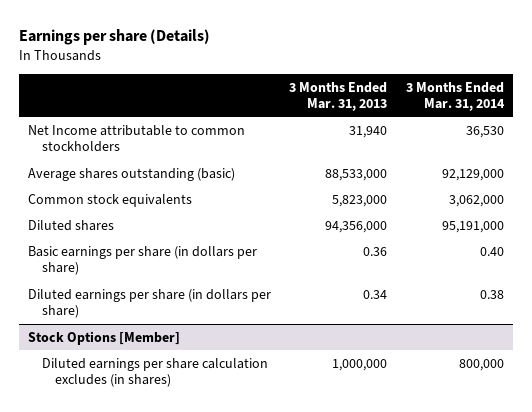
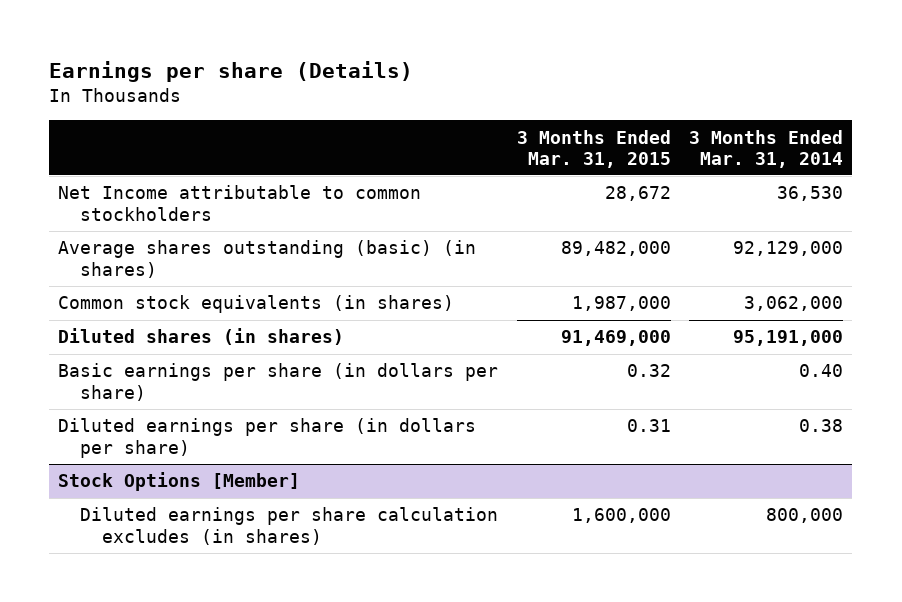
[289,81,388,111] 3 Months Ended Mar. 31, 2013 -> none
none -> [516,129,671,168] 3 Months Ended Mar. 31, 2015
[28,167,236,181] Average shares outstanding (basic) -> [58,240,477,278] Average shares outstanding (basic) (in shares)
[28,193,193,207] Common stock equivalents -> [58,295,455,314] Common stock equivalents (in shares)
[28,219,115,231] Diluted shares -> [58,328,345,346] Diluted shares (in shares)

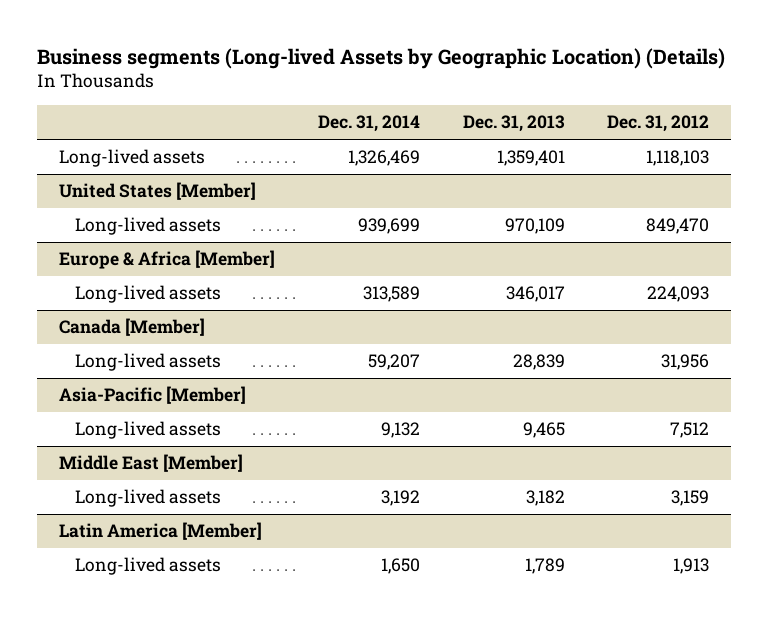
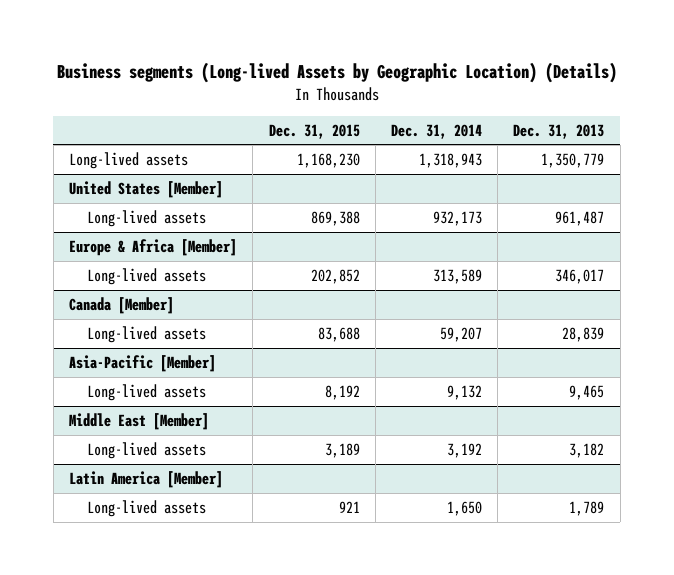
[607,114,710,132] Dec. 31, 2012 -> none
none -> [268,123,360,139] Dec. 31, 2015
[347,150,420,167] 1,326,469 -> [418,152,482,168] 1,318,943
[496,150,565,167] 1,359,401 -> [541,152,605,168] 1,350,779
[357,218,420,235] 939,699 -> [432,210,482,226] 932,173
[504,218,565,235] 970,109 -> [555,210,605,226] 961,487

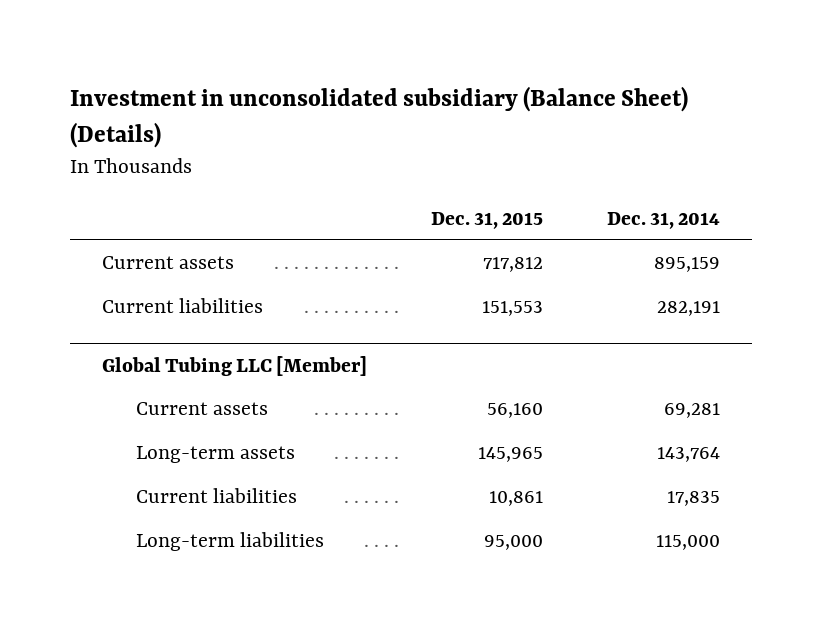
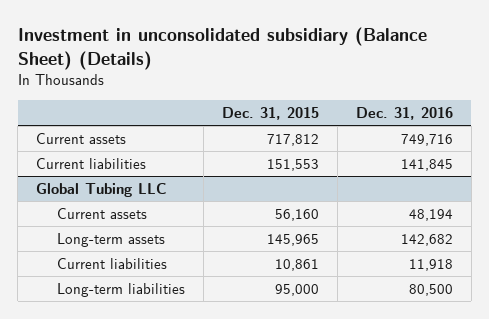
[606,211,720,229] Dec. 31, 2014 -> none
none -> [355,107,453,121] Dec. 31, 2016
[102,356,368,377] Global Tubing LLC [Member] -> [36,182,168,197] Global Tubing LLC

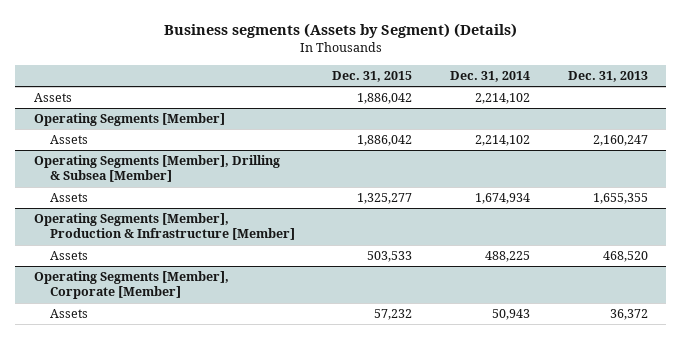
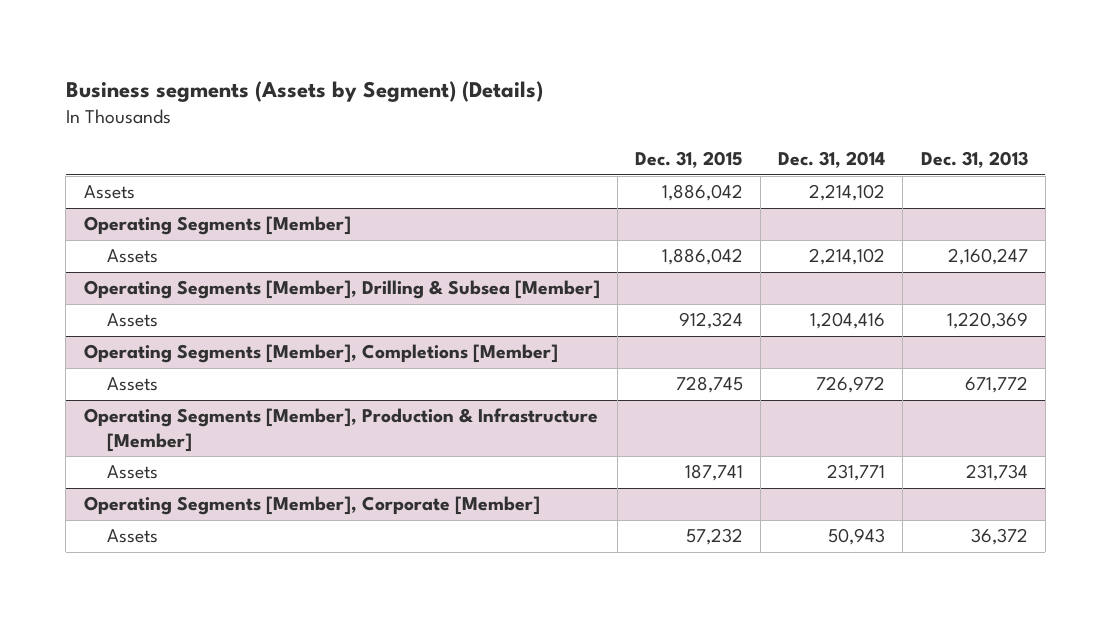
[357,193,413,205] 1,325,277 -> [678,312,743,330] 912,324
[475,193,531,205] 1,674,934 -> [810,312,886,330] 1,204,416
[592,193,648,205] 1,655,355 -> [946,312,1028,330] 1,220,369
none -> [83,344,558,364] Operating Segments [Member], Completions [Member]
none -> [107,377,159,392] Assets
[367,251,413,263] 503,533 -> [684,464,743,482] 187,741
[485,251,531,263] 488,225 -> [827,464,886,482] 231,771
[602,251,648,263] 468,520 -> [965,464,1028,482] 231,734

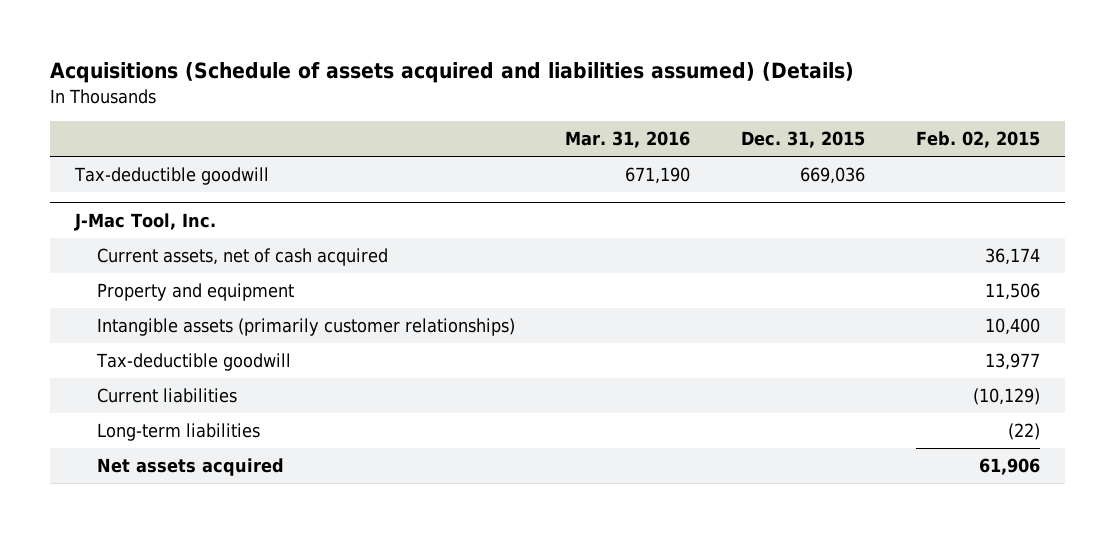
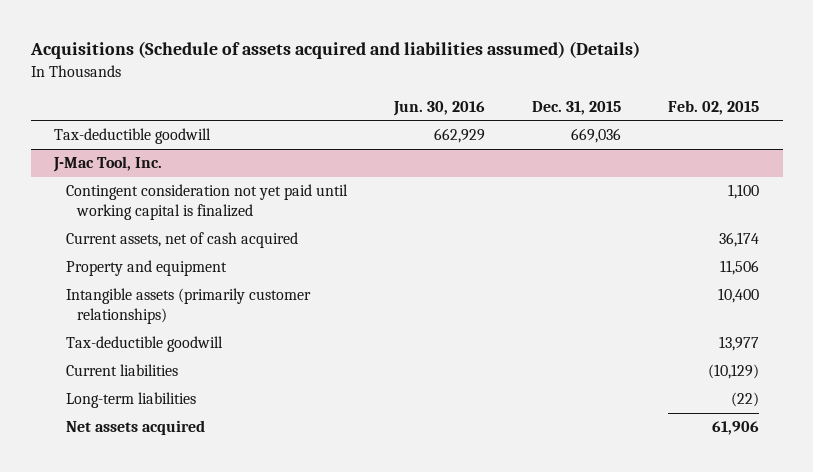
[565,131,691,149] Mar. 31, 2016 -> none
none -> [392,100,485,116] Jun. 30, 2016
none -> [65,184,348,221] Contingent consideration not yet paid until working capital is finalized

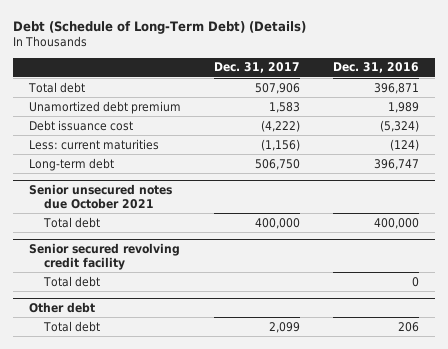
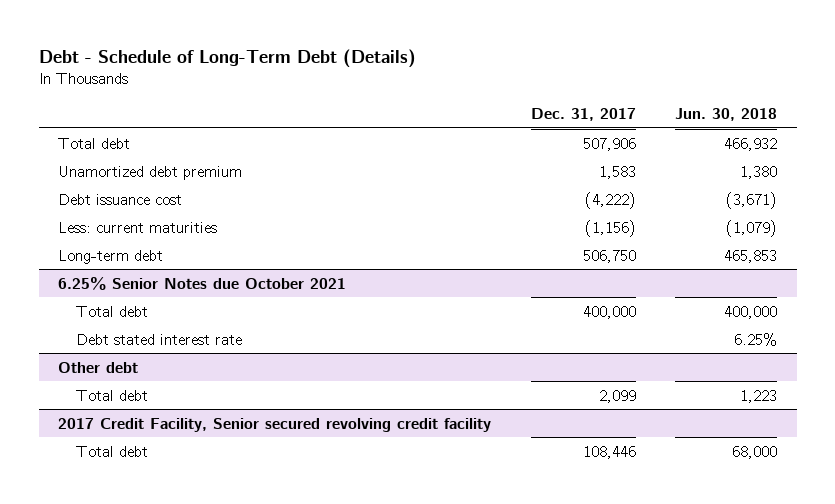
[12,20,306,34] Debt (Schedule of Long-Term Debt) (Details) -> [38,48,416,68] Debt - Schedule of Long-Term Debt (Details)
[332,62,419,74] Dec. 31, 2016 -> none
none -> [674,107,777,121] Jun. 30, 2018
[29,183,173,210] Senior unsecured notes due October 2021 -> [58,276,347,290] 6.25% Senior Notes due October 2021
[29,242,181,271] Senior secured revolving credit facility -> none
[43,275,101,287] Total debt -> none
none -> [75,333,242,345] Debt stated interest rate
none -> [58,417,492,432] 2017 Credit Facility, Senior secured revolving credit facility
none -> [75,445,148,457] Total debt

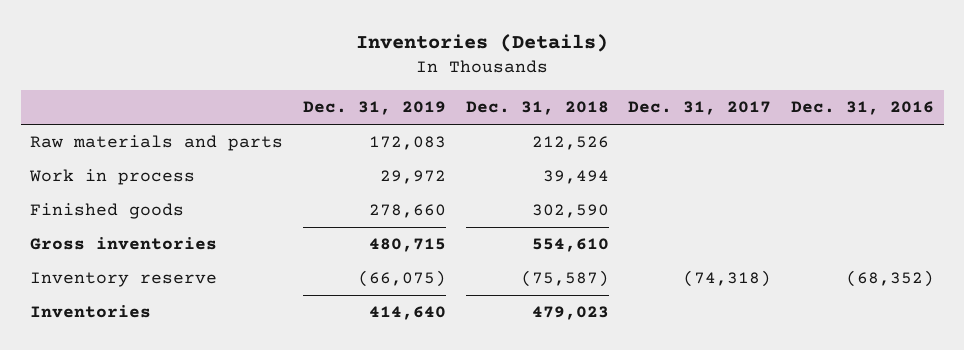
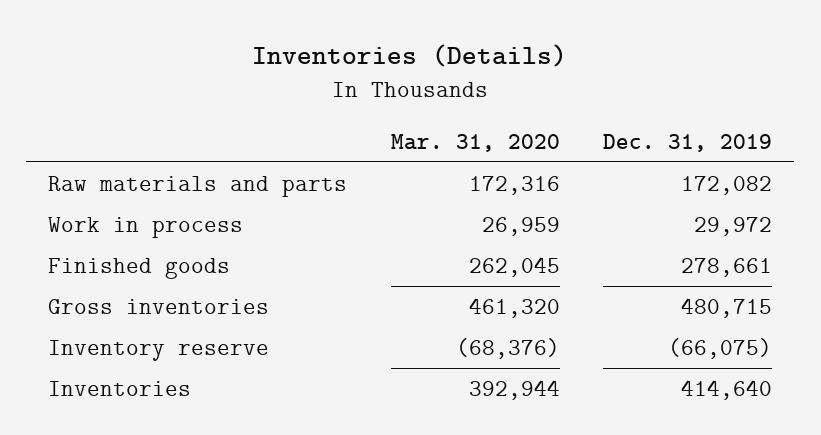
[465,101,609,116] Dec. 31, 2018 -> none
[628,101,772,116] Dec. 31, 2017 -> none
[790,101,934,116] Dec. 31, 2016 -> none
none -> [390,133,560,152] Mar. 31, 2020
[369,136,447,151] 172,083 -> [681,175,773,195] 172,082
[369,204,447,219] 278,660 -> [681,257,773,277] 278,661

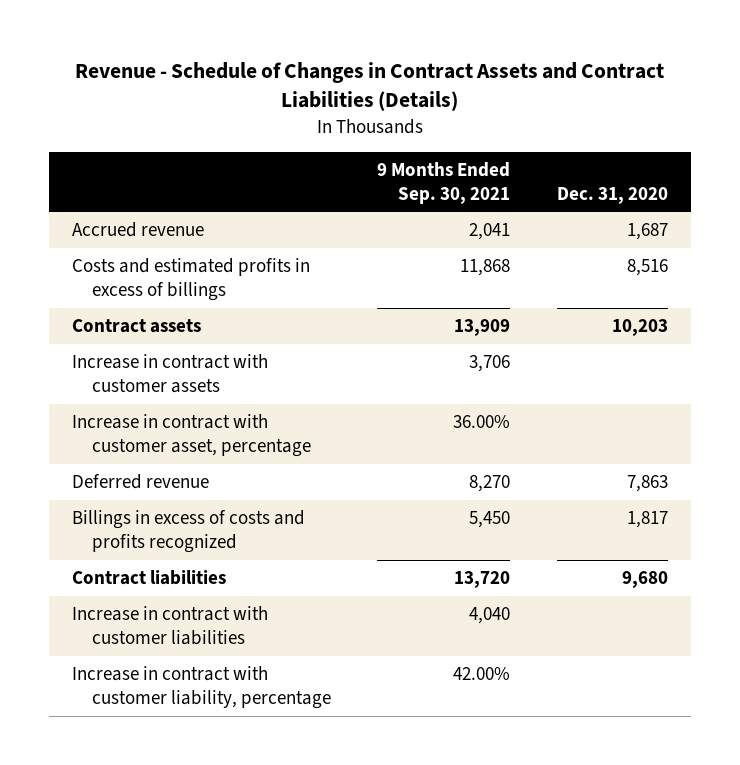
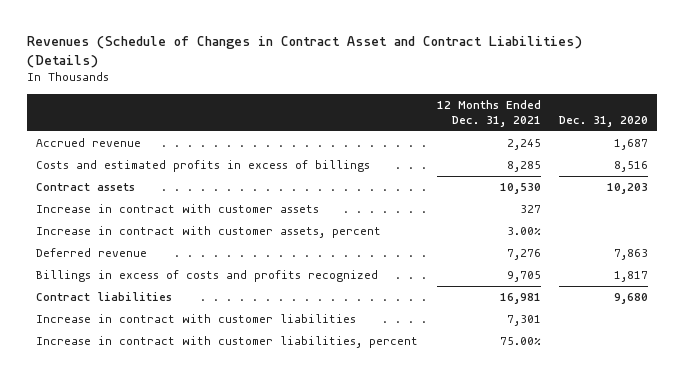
[75,62,665,112] Revenue - Schedule of Changes in Contract Assets and Contract Liabilities (Details) -> [27,36,583,69] Revenues (Schedule of Changes in Contract Asset and Contract Liabilities) (Details)
[377,161,511,204] 9 Months Ended Sep. 30, 2021 -> none
none -> [436,99,541,127] 12 Months Ended Dec. 31, 2021
[72,414,311,458] Increase in contract with customer asset, percentage -> [36,226,382,239] Increase in contract with customer assets, percent
[72,666,331,710] Increase in contract with customer liability, percentage -> [36,336,419,349] Increase in contract with customer liabilities, percent

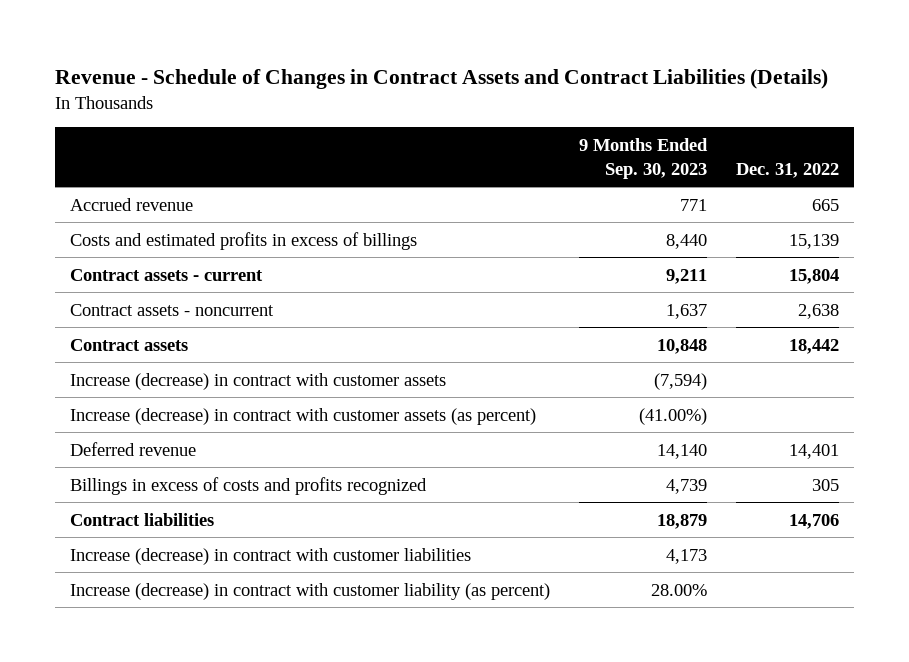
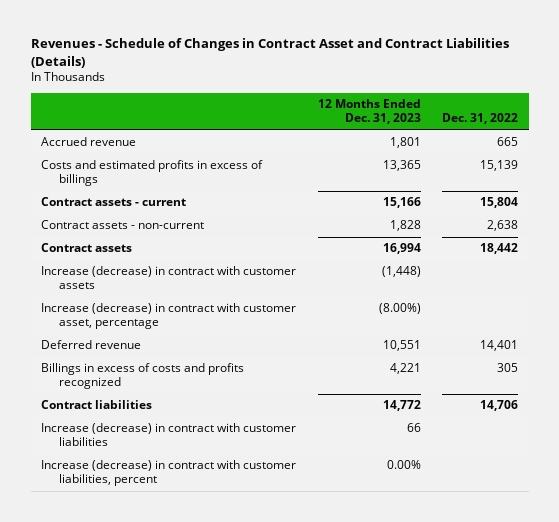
[54,68,828,89] Revenue - Schedule of Changes in Contract Assets and Contract Liabilities (Details) -> [30,38,509,68] Revenues - Schedule of Changes in Contract Asset and Contract Liabilities (Details)
[578,138,708,179] 9 Months Ended Sep. 30, 2023 -> none
none -> [317,99,421,125] 12 Months Ended Dec. 31, 2023
[69,303,274,316] Contract assets - noncurrent -> [41,220,205,230] Contract assets - non-current
[69,407,536,425] Increase (decrease) in contract with customer assets (as percent) -> [41,303,297,330] Increase (decrease) in contract with customer asset, percentage
[69,582,550,600] Increase (decrease) in contract with customer liability (as percent) -> [41,460,297,487] Increase (decrease) in contract with customer liabilities, percent

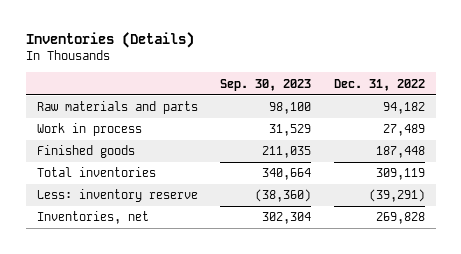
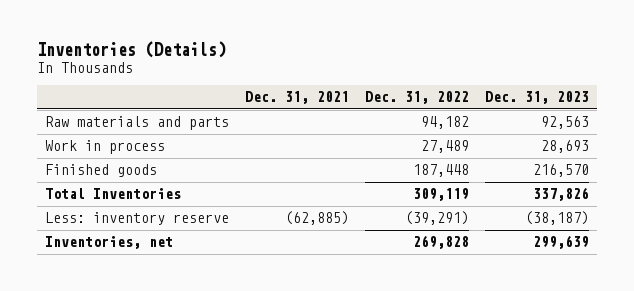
[220,78,312,91] Sep. 30, 2023 -> none
none -> [245,91,350,105] Dec. 31, 2021
none -> [485,91,590,105] Dec. 31, 2023
[36,167,156,178] Total inventories -> [45,188,182,200] Total Inventories

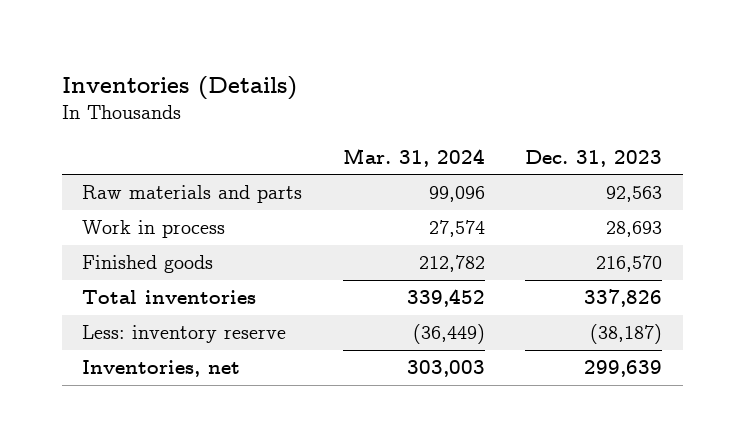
[245,91,350,105] Dec. 31, 2021 -> none
[365,91,470,105] Dec. 31, 2022 -> none
none -> [342,147,485,167] Mar. 31, 2024
[45,188,182,200] Total Inventories -> [82,290,257,305] Total inventories

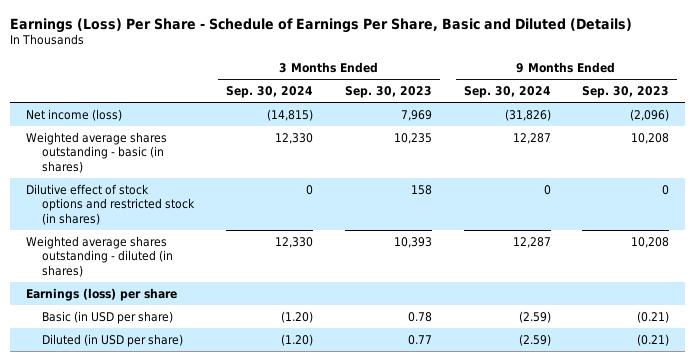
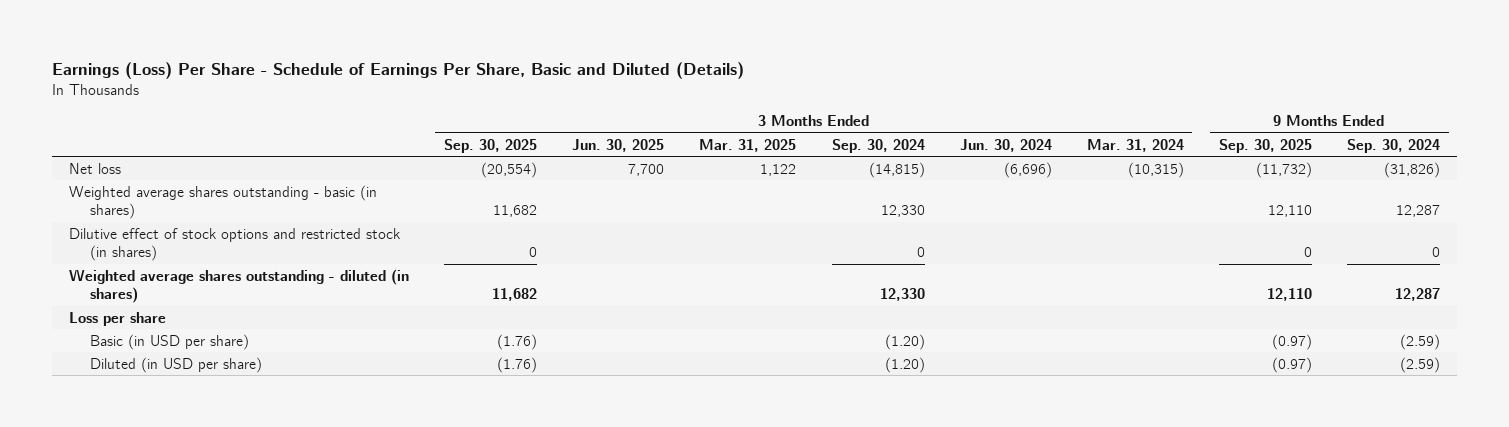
[344,86,432,99] Sep. 30, 2023 -> none
[582,86,670,99] Sep. 30, 2023 -> none
none -> [444,138,538,153] Sep. 30, 2025
none -> [572,138,665,152] Jun. 30, 2025
none -> [699,138,797,152] Mar. 31, 2025
none -> [959,138,1052,152] Jun. 30, 2024
none -> [1086,138,1184,152] Mar. 31, 2024
none -> [1218,138,1312,153] Sep. 30, 2025
[26,108,123,121] Net income (loss) -> [69,162,122,174] Net loss
[26,287,178,301] Earnings (loss) per share -> [69,311,167,326] Loss per share

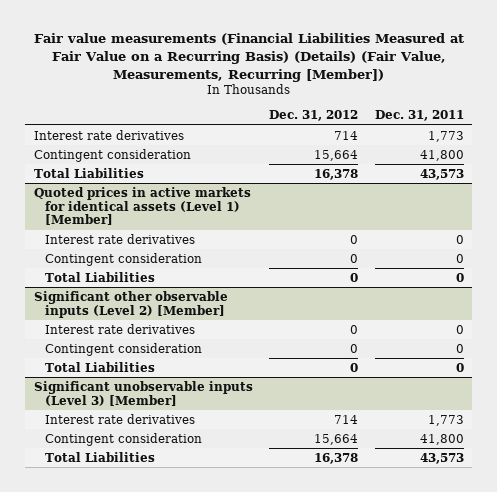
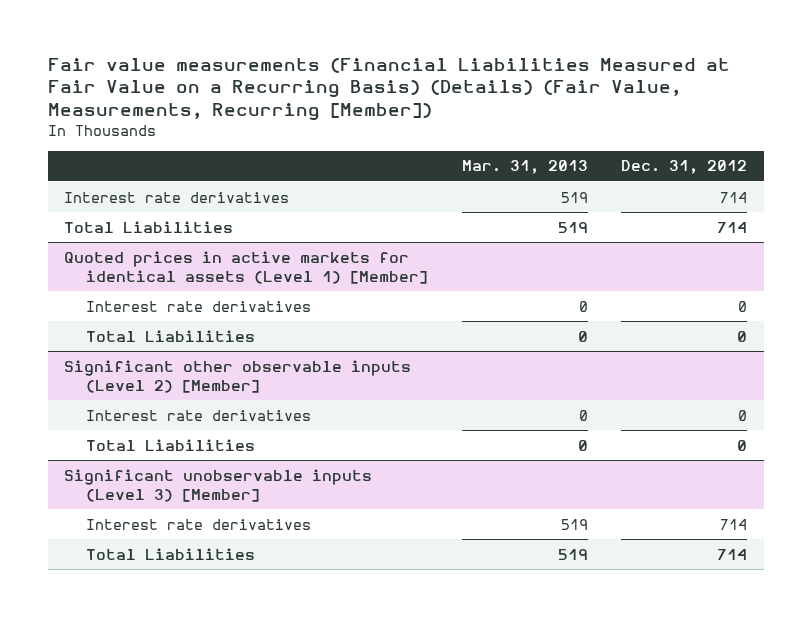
[374,110,464,122] Dec. 31, 2011 -> none
none -> [461,160,588,175] Mar. 31, 2013
[33,148,191,162] Contingent consideration -> none
[314,168,359,180] 16,378 -> [717,221,748,233] 714
[44,252,202,266] Contingent consideration -> none
[44,342,202,356] Contingent consideration -> none
[44,432,202,446] Contingent consideration -> none
[314,452,359,464] 16,378 -> [717,548,748,560] 714

